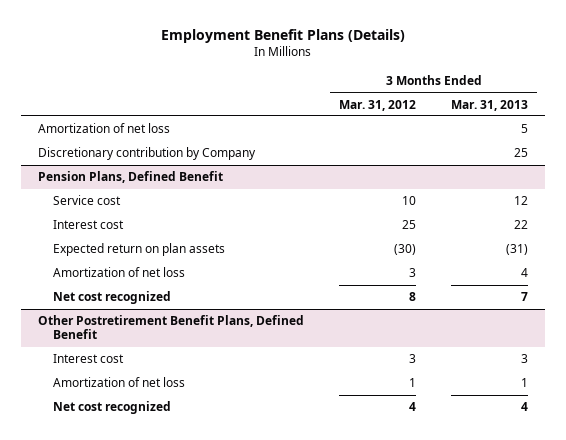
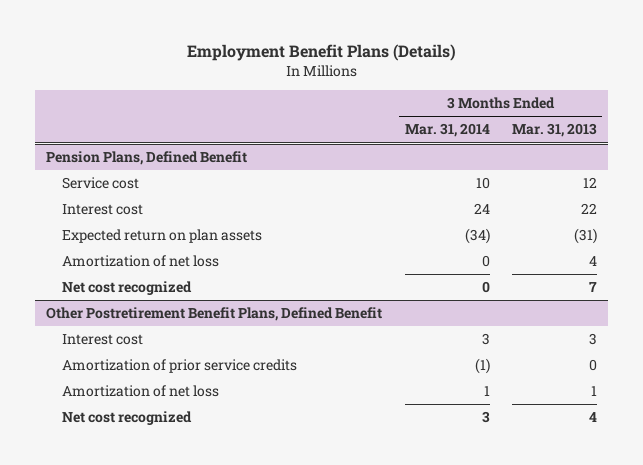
[339,99,417,111] Mar. 31, 2012 -> none
none -> [404,123,490,138] Mar. 31, 2014
[38,123,171,134] Amortization of net loss -> none
[38,147,257,161] Discretionary contribution by Company -> none
none -> [62,359,298,374] Amortization of prior service credits

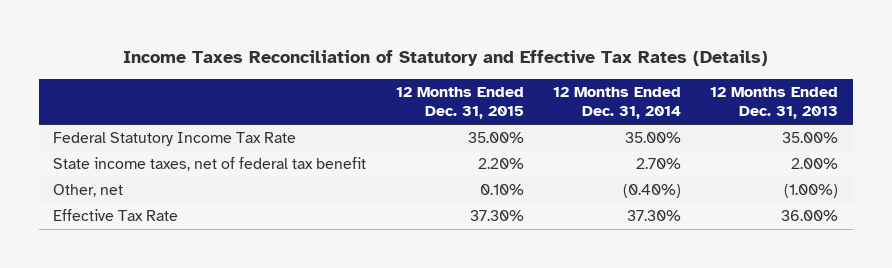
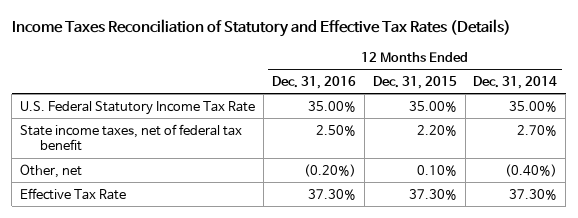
[710,86,839,120] 12 Months Ended Dec. 31, 2013 -> none
none -> [271,75,356,89] Dec. 31, 2016
[53,132,297,147] Federal Statutory Income Tax Rate -> [20,100,256,115] U.S. Federal Statutory Income Tax Rate

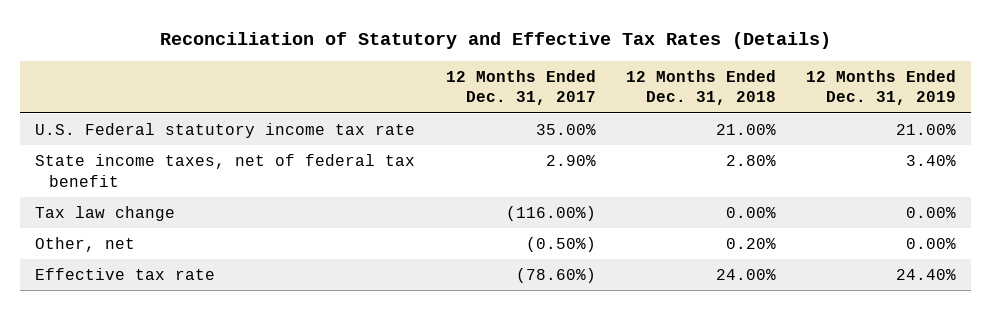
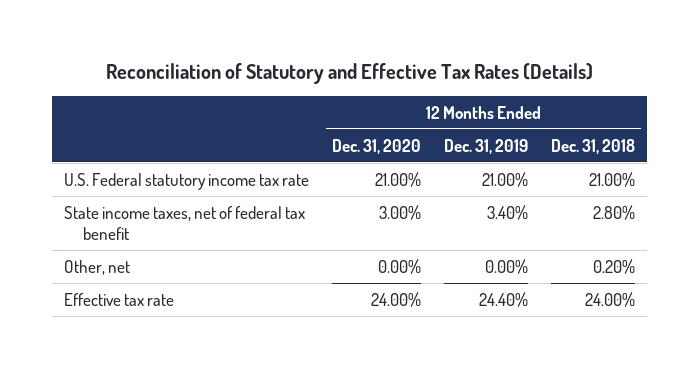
[445,69,596,106] 12 Months Ended Dec. 31, 2017 -> none
none -> [331,138,421,154] Dec. 31, 2020
[35,205,176,221] Tax law change -> none

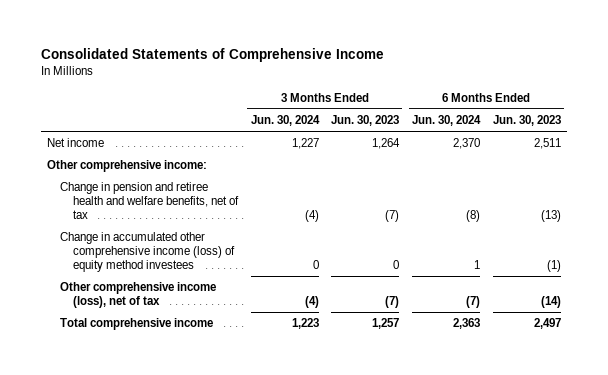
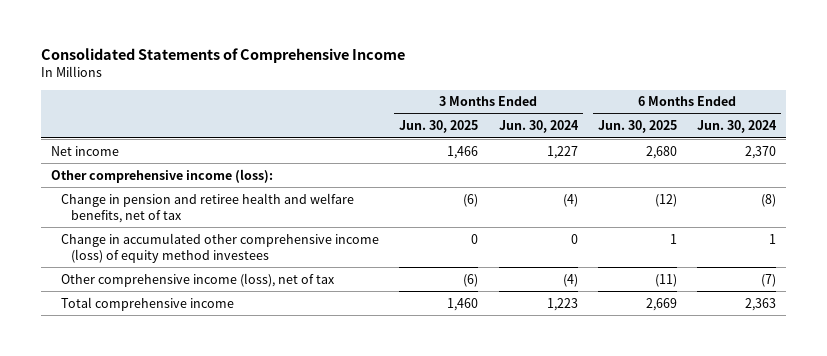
[331,115,400,127] Jun. 30, 2023 -> none
[492,115,561,127] Jun. 30, 2023 -> none
none -> [399,120,479,134] Jun. 30, 2025
none -> [597,120,677,134] Jun. 30, 2025
[47,160,208,173] Other comprehensive income: -> [50,168,273,183] Other comprehensive income (loss):

